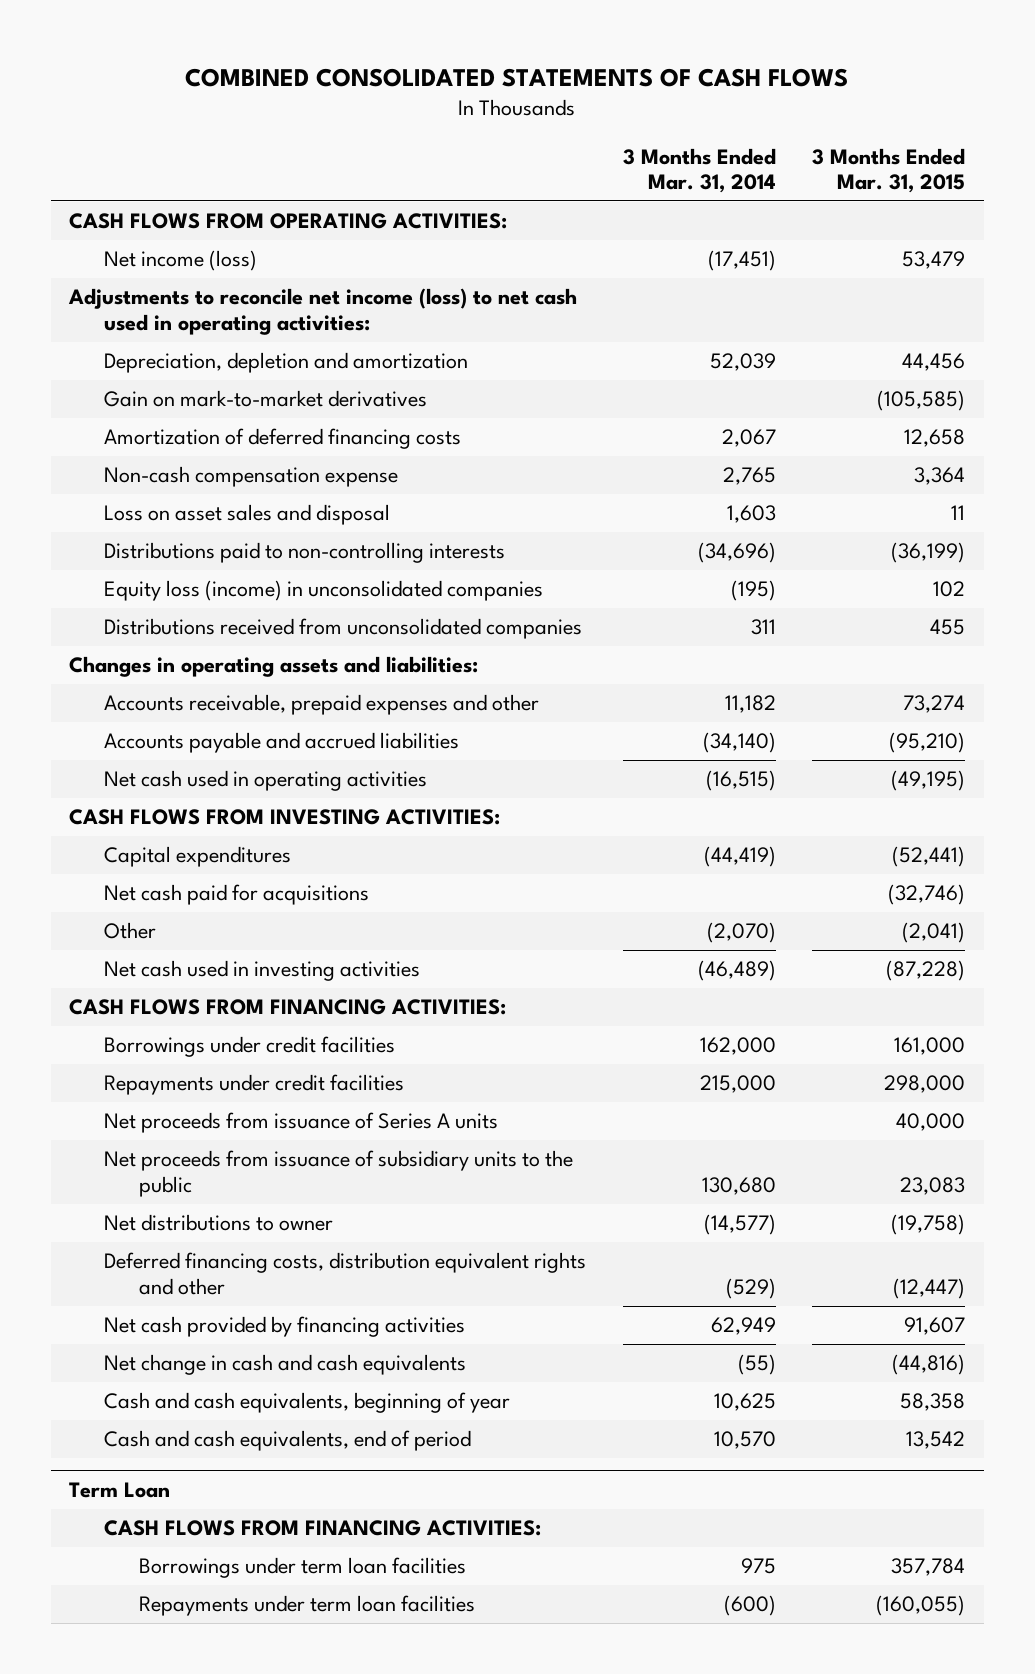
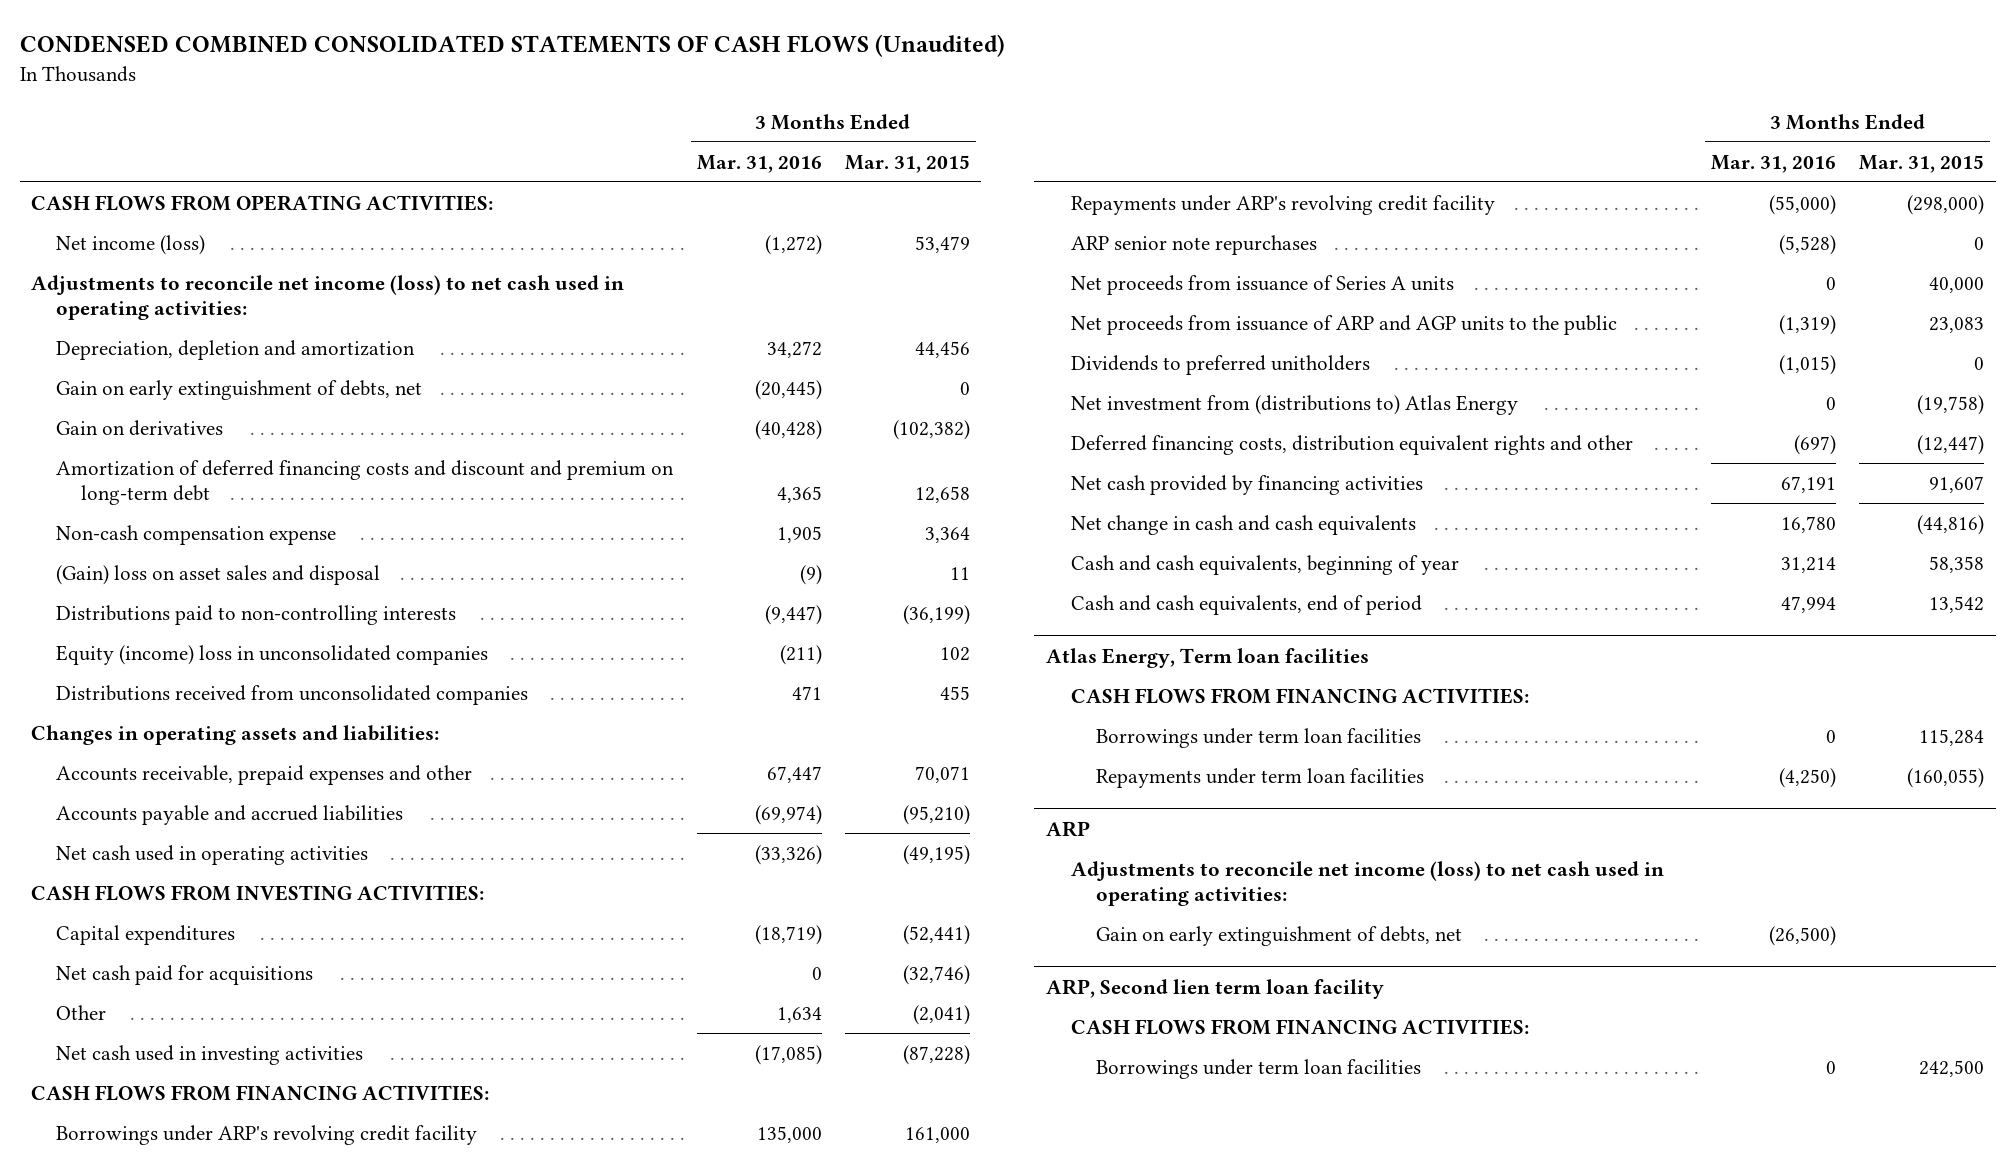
[185,67,849,87] COMBINED CONSOLIDATED STATEMENTS OF CASH FLOWS -> [19,34,1005,58] CONDENSED COMBINED CONSOLIDATED STATEMENTS OF CASH FLOWS (Unaudited)
[622,147,776,194] 3 Months Ended Mar. 31, 2014 -> none
none -> [696,154,822,173] Mar. 31, 2016
none -> [56,379,423,400] Gain on early extinguishment of debts, net
[104,390,428,408] Gain on mark-to-market derivatives -> [56,419,224,436] Gain on derivatives
[877,390,966,412] (105,585) -> [892,419,970,440] (102,382)
[104,428,462,450] Amortization of deferred financing costs -> [56,459,675,506] Amortization of deferred financing costs and discount and premium on long-term debt
[104,504,391,526] Loss on asset sales and disposal -> [56,564,381,585] (Gain) loss on asset sales and disposal
[104,580,544,602] Equity loss (income) in unconsolidated companies -> [56,644,489,665] Equity (income) loss in unconsolidated companies
[903,695,966,714] 73,274 -> [914,765,970,783] 70,071
[104,1036,396,1058] Borrowings under credit facilities -> [56,1124,478,1145] Borrowings under ARP's revolving credit facility
[104,1074,405,1096] Repayments under credit facilities -> [1070,194,1495,215] Repayments under ARP's revolving credit facility
[884,1075,966,1094] 298,000 -> [1907,194,1985,215] (298,000)
none -> [1070,234,1317,255] ARP senior note repurchases
[104,1150,574,1197] Net proceeds from issuance of subsidiary units to the public -> [1070,314,1617,335] Net proceeds from issuance of ARP and AGP units to the public
none -> [1070,354,1370,375] Dividends to preferred unitholders
[104,1214,334,1232] Net distributions to owner -> [1070,394,1518,415] Net investment from (distributions to) Atlas Energy
[69,1482,171,1499] Term Loan -> none
none -> [1045,647,1369,668] Atlas Energy, Term loan facilities
[891,1558,966,1577] 357,784 -> [1919,728,1985,746] 115,284
none -> [1045,820,1090,837] ARP
none -> [1070,860,1664,907] Adjustments to reconcile net income (loss) to net cash used in operating activities:
none -> [1095,925,1462,946] Gain on early extinguishment of debts, net
none -> [1045,978,1384,999] ARP, Second lien term loan facility
none -> [1070,1018,1529,1035] CASH FLOWS FROM FINANCING ACTIVITIES:
none -> [1095,1058,1421,1079] Borrowings under term loan facilities

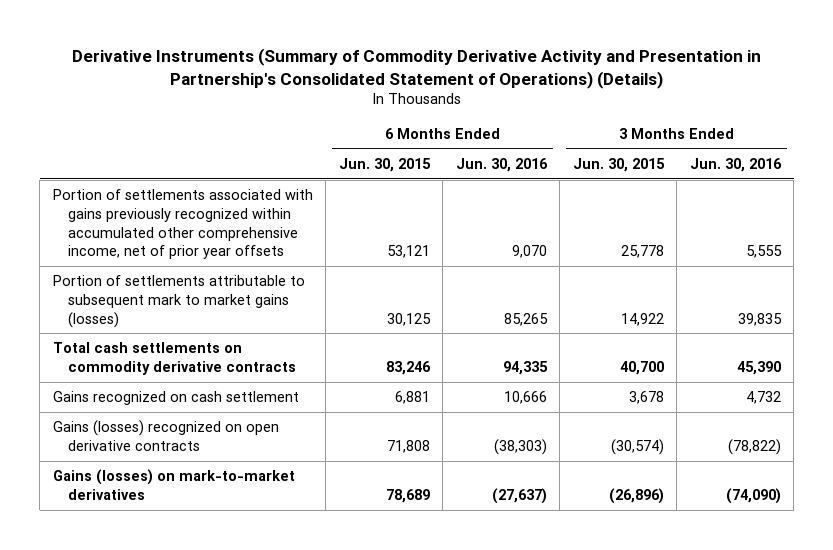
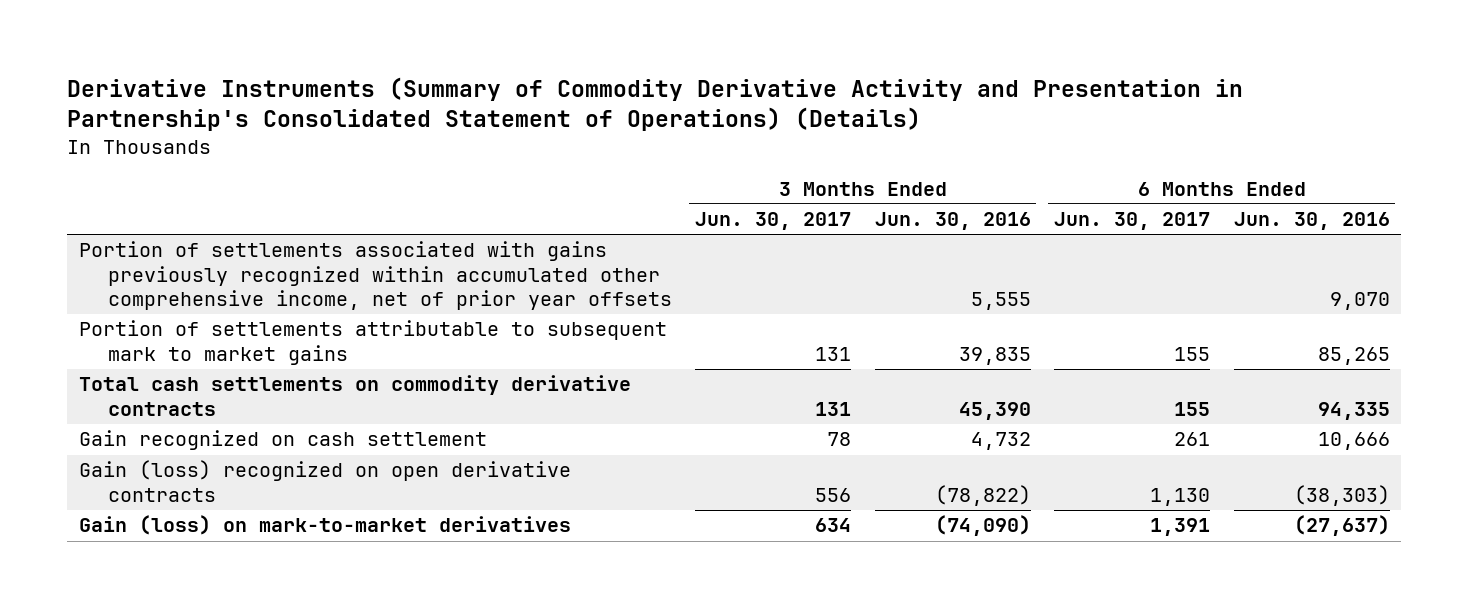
[338,158,431,173] Jun. 30, 2015 -> none
[572,158,665,173] Jun. 30, 2015 -> none
none -> [695,212,852,231] Jun. 30, 2017
none -> [1054,212,1211,231] Jun. 30, 2017
[52,275,305,328] Portion of settlements attributable to subsequent mark to market gains (losses) -> [78,320,667,365] Portion of settlements attributable to subsequent mark to market gains
[52,391,299,406] Gains recognized on cash settlement -> [78,430,487,451] Gain recognized on cash settlement
[52,420,279,451] Gains (losses) recognized on open derivative contracts -> [78,460,571,502] Gain (loss) recognized on open derivative contracts
[52,469,295,500] Gains (losses) on mark-to-market derivatives -> [78,515,571,536] Gain (loss) on mark-to-market derivatives

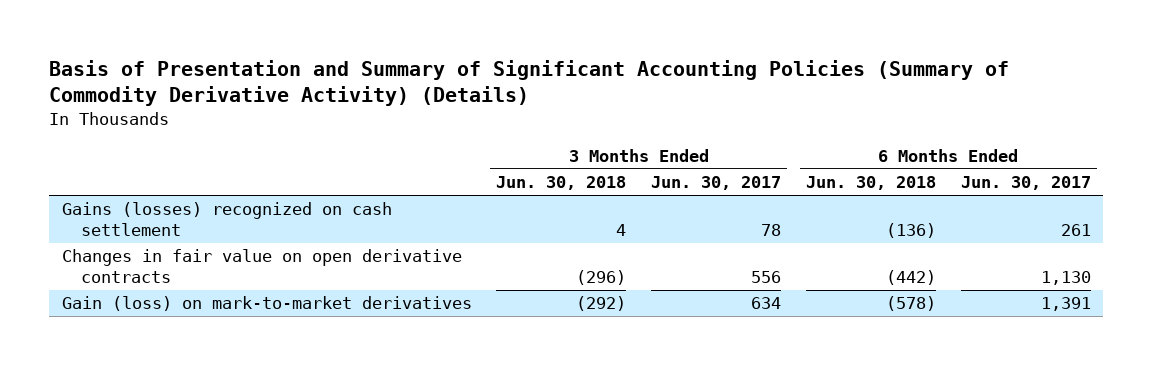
[66,77,1243,132] Derivative Instruments (Summary of Commodity Derivative Activity and Presentation in Partnership's Consolidated Statement of Operations) (Details) -> [49,59,1010,107] Basis of Presentation and Summary of Significant Accounting Policies (Summary of Commodity Derivative Activity) (Details)
[874,212,1031,231] Jun. 30, 2016 -> none
[1233,212,1390,231] Jun. 30, 2016 -> none
none -> [496,176,627,191] Jun. 30, 2018
none -> [806,176,937,191] Jun. 30, 2018
[78,241,672,311] Portion of settlements associated with gains previously recognized within accumulated other comprehensive income, net of prior year offsets -> none
[78,320,667,365] Portion of settlements attributable to subsequent mark to market gains -> none
[78,375,631,416] Total cash settlements on commodity derivative contracts -> none
[78,430,487,451] Gain recognized on cash settlement -> [61,202,392,237] Gains (losses) recognized on cash settlement
[78,460,571,502] Gain (loss) recognized on open derivative contracts -> [61,249,462,284] Changes in fair value on open derivative contracts

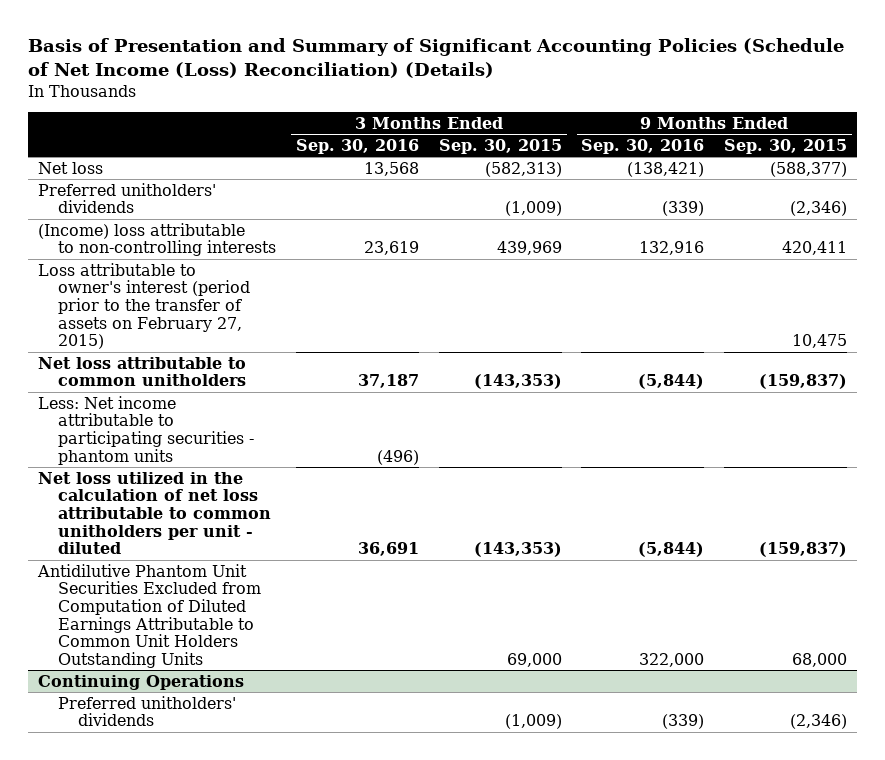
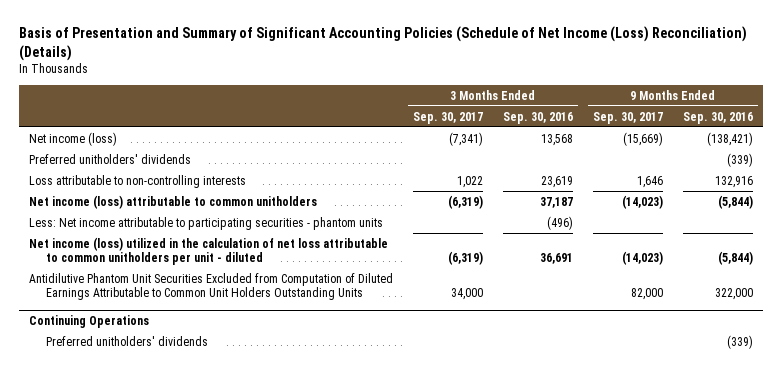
[438,138,562,154] Sep. 30, 2015 -> none
[724,138,848,154] Sep. 30, 2015 -> none
none -> [413,111,484,124] Sep. 30, 2017
none -> [592,111,663,124] Sep. 30, 2017
[38,161,104,174] Net loss -> [29,131,118,146] Net income (loss)
[38,262,251,350] Loss attributable to owner's interest (period prior to the transfer of assets on February 27, 2015) -> none
[38,222,277,257] (Income) loss attributable to non-controlling interests -> [29,174,247,188] Loss attributable to non-controlling interests
[38,356,247,387] Net loss attributable to common unitholders -> [29,194,318,209] Net income (loss) attributable to common unitholders
[38,471,272,555] Net loss utilized in the calculation of net loss attributable to common unitholders per unit - diluted -> [29,236,389,266] Net income (loss) utilized in the calculation of net loss attributable to common unitholders per unit - diluted

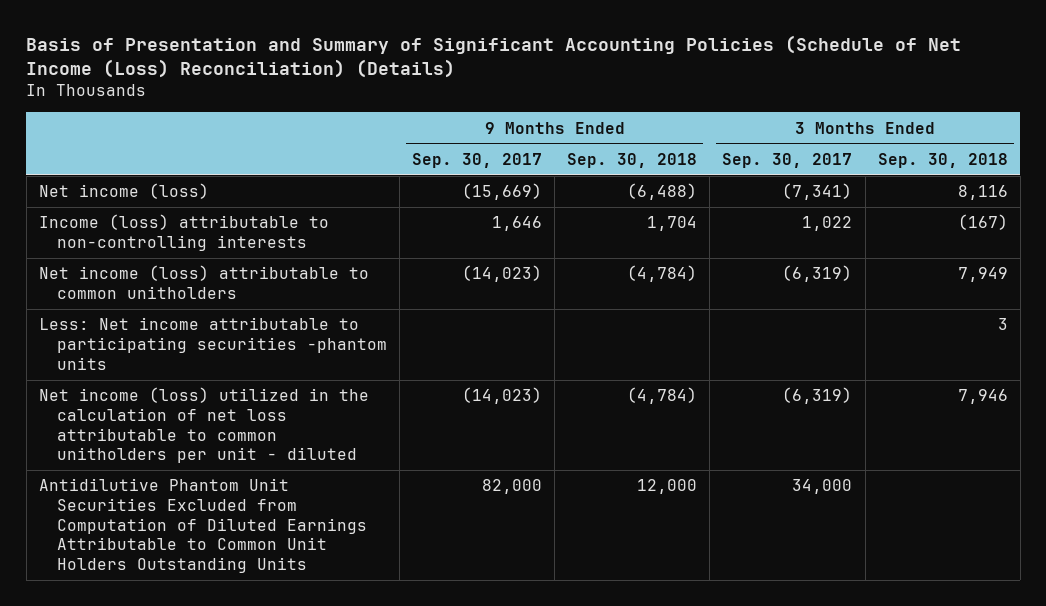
[502,111,573,124] Sep. 30, 2016 -> none
[682,111,753,124] Sep. 30, 2016 -> none
none -> [567,153,698,169] Sep. 30, 2018
none -> [877,153,1008,169] Sep. 30, 2018
[29,153,192,164] Preferred unitholders' dividends -> none
[29,174,247,188] Loss attributable to non-controlling interests -> [38,214,329,252] Income (loss) attributable to non-controlling interests
[29,216,384,230] Less: Net income attributable to participating securities - phantom units -> [38,317,387,370] Less: Net income attributable to participating securities -phantom units
[29,314,150,328] Continuing Operations -> none
[46,335,209,346] Preferred unitholders' dividends -> none

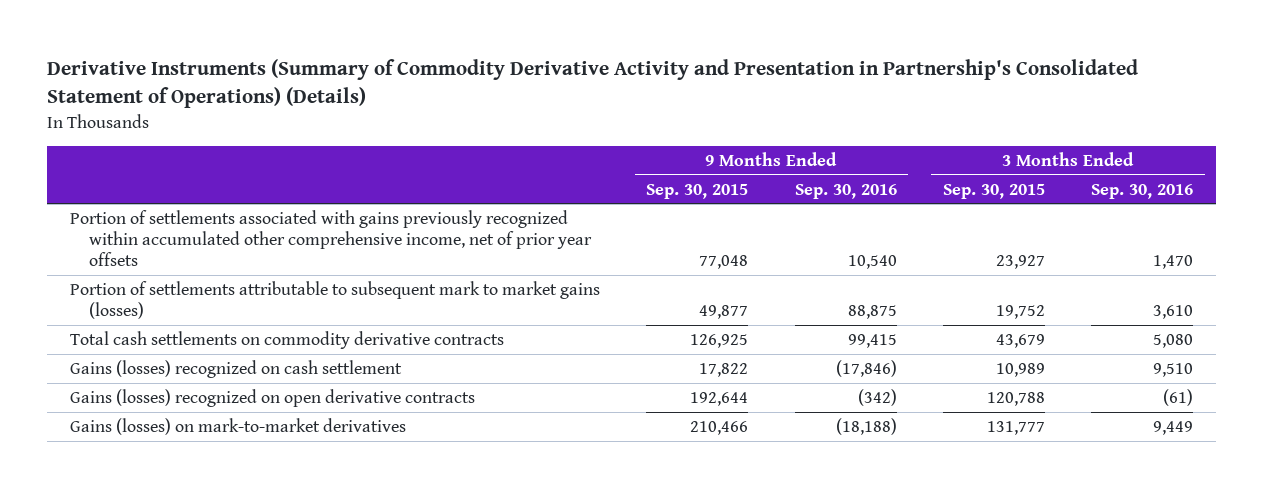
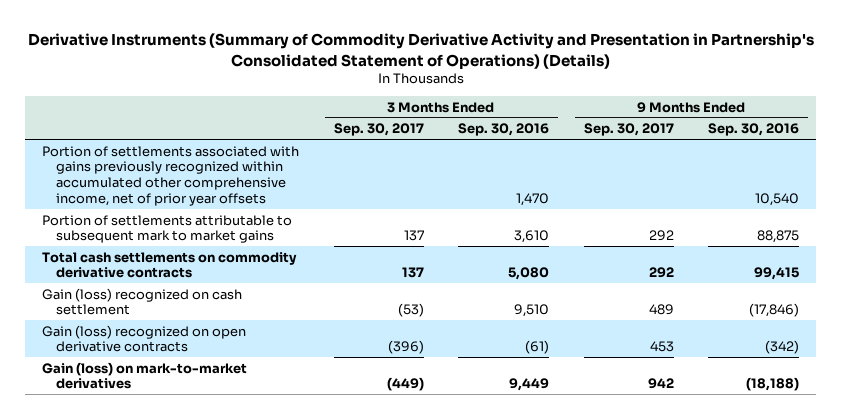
[646,183,749,199] Sep. 30, 2015 -> none
[942,183,1045,199] Sep. 30, 2015 -> none
none -> [333,123,424,137] Sep. 30, 2017
none -> [583,123,674,137] Sep. 30, 2017
[70,280,601,320] Portion of settlements attributable to subsequent mark to market gains (losses) -> [42,214,293,244] Portion of settlements attributable to subsequent mark to market gains
[70,359,403,378] Gains (losses) recognized on cash settlement -> [42,287,243,316] Gain (loss) recognized on cash settlement
[70,388,476,407] Gains (losses) recognized on open derivative contracts -> [42,324,247,353] Gain (loss) recognized on open derivative contracts
[70,417,407,435] Gains (losses) on mark-to-market derivatives -> [42,361,248,390] Gain (loss) on mark-to-market derivatives

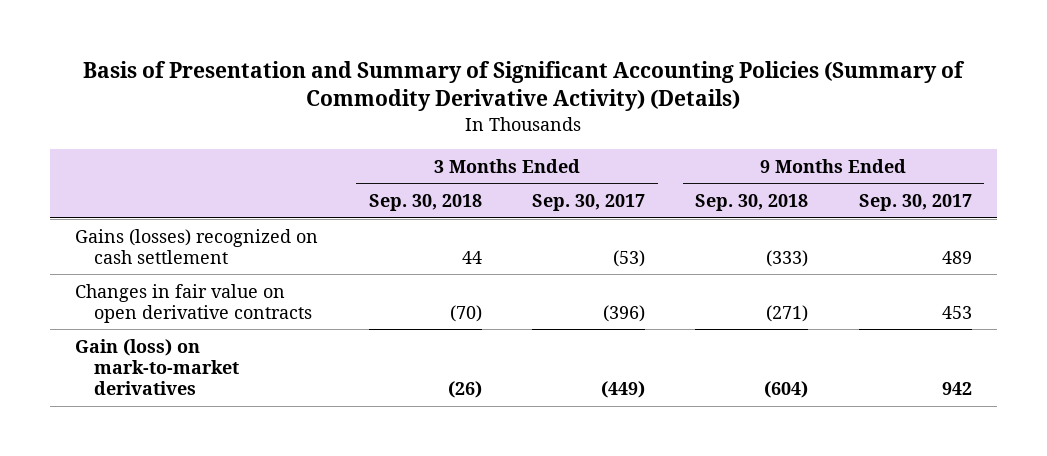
[27,33,814,69] Derivative Instruments (Summary of Commodity Derivative Activity and Presentation in Partnership's Consolidated Statement of Operations) (Details) -> [83,61,966,112] Basis of Presentation and Summary of Significant Accounting Policies (Summary of Commodity Derivative Activity) (Details)
[458,123,550,137] Sep. 30, 2016 -> none
[707,123,799,137] Sep. 30, 2016 -> none
none -> [368,194,482,212] Sep. 30, 2018
none -> [695,194,809,212] Sep. 30, 2018
[42,145,300,206] Portion of settlements associated with gains previously recognized within accumulated other comprehensive income, net of prior year offsets -> none
[42,214,293,244] Portion of settlements attributable to subsequent mark to market gains -> none
[42,251,298,279] Total cash settlements on commodity derivative contracts -> none
[42,287,243,316] Gain (loss) recognized on cash settlement -> [75,228,319,264] Gains (losses) recognized on cash settlement
[42,324,247,353] Gain (loss) recognized on open derivative contracts -> [75,283,312,323] Changes in fair value on open derivative contracts

